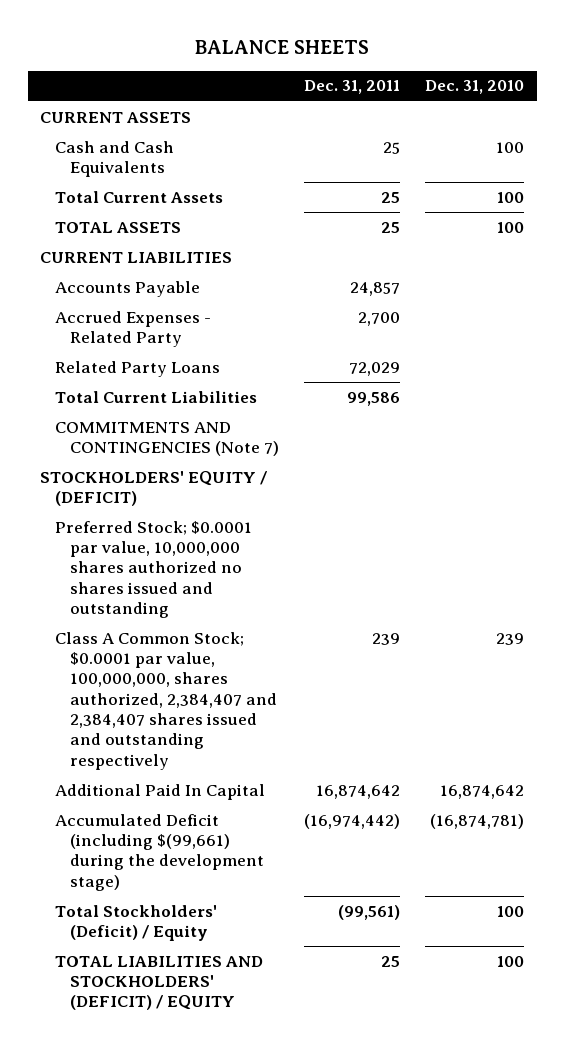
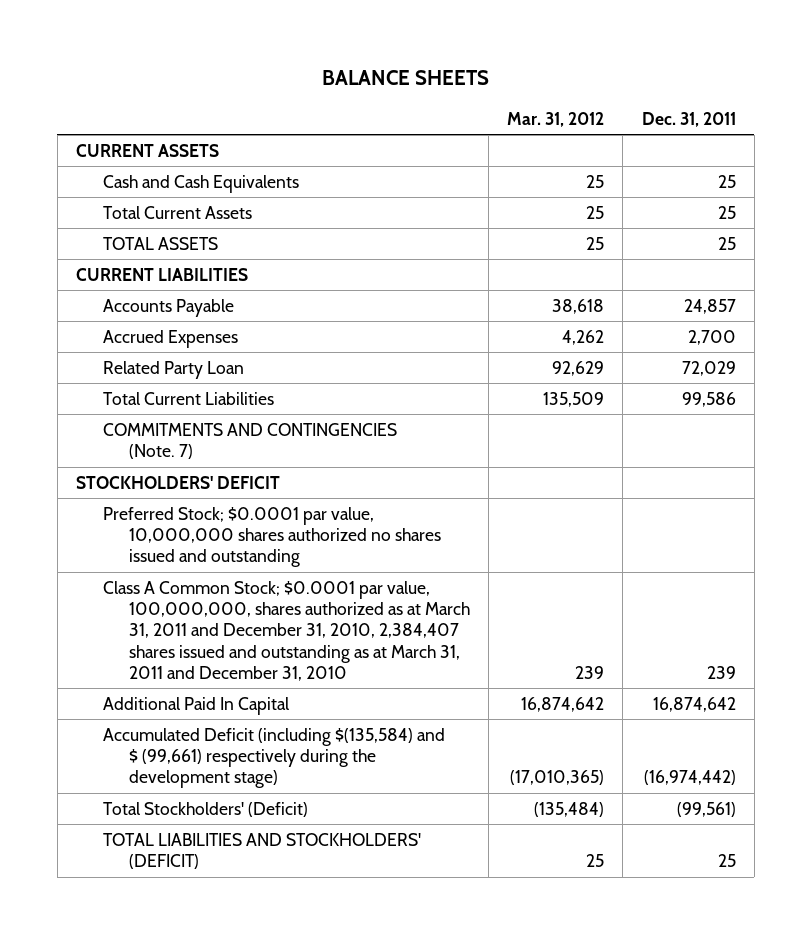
[425,80,525,95] Dec. 31, 2010 -> none
none -> [507,111,605,127] Mar. 31, 2012
[55,310,212,348] Accrued Expenses - Related Party -> [102,329,238,348] Accrued Expenses
[55,360,221,377] Related Party Loans -> [102,360,244,379] Related Party Loan
[55,421,280,457] COMMITMENTS AND CONTINGENCIES (Note 7) -> [102,422,397,460] COMMITMENTS AND CONTINGENCIES (Note. 7)
[40,470,268,507] STOCKHOLDERS' EQUITY / (DEFICIT) -> [76,475,281,489] STOCKHOLDERS' DEFICIT
[55,631,278,770] Class A Common Stock; $0.0001 par value, 100,000,000, shares authorized, 2,384,407 and 2,384,407 shares issued and outstanding respectively -> [102,580,470,681] Class A Common Stock; $0.0001 par value, 100,000,000, shares authorized as at March 31, 2011 and December 31, 2010, 2,384,407 shares issued and outstanding as at March 31, 2011 and December 31, 2010
[55,813,265,891] Accumulated Deficit (including $(99,661) during the development stage) -> [102,727,445,789] Accumulated Deficit (including $(135,584) and $ (99,661) respectively during the development stage)
[55,904,218,942] Total Stockholders' (Deficit) / Equity -> [102,801,308,817] Total Stockholders' (Deficit)
[55,955,264,1011] TOTAL LIABILITIES AND STOCKHOLDERS' (DEFICIT) / EQUITY -> [102,832,421,870] TOTAL LIABILITIES AND STOCKHOLDERS' (DEFICIT)

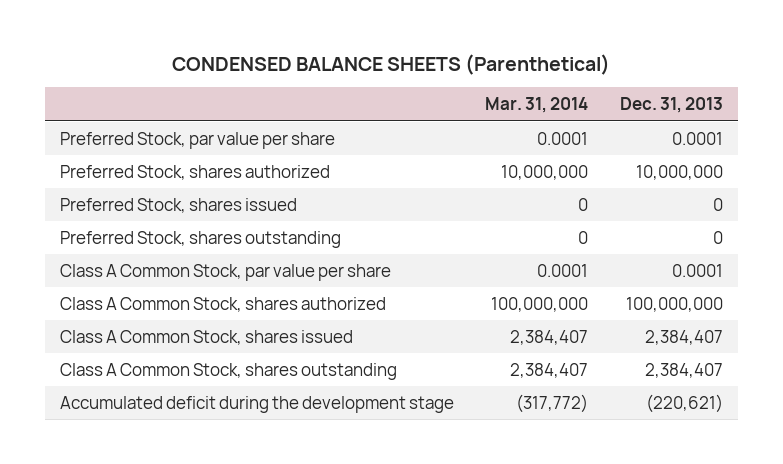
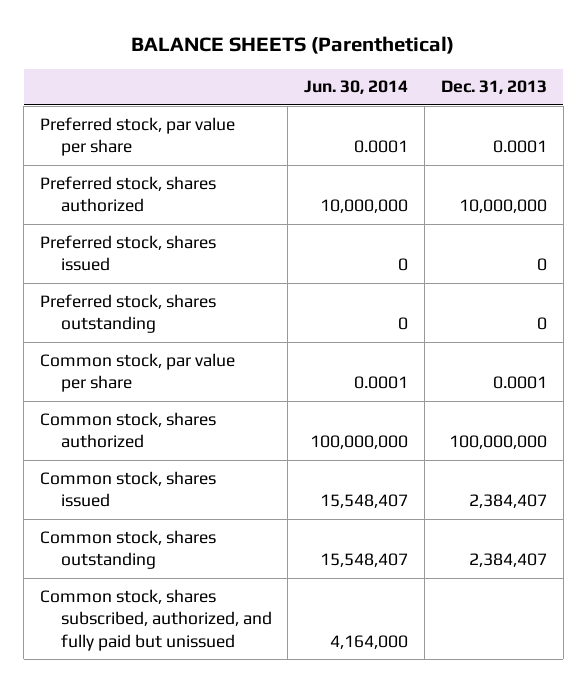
[172,53,611,75] CONDENSED BALANCE SHEETS (Parenthetical) -> [131,35,455,54] BALANCE SHEETS (Parenthetical)
[485,97,589,114] Mar. 31, 2014 -> none
none -> [304,80,409,95] Jun. 30, 2014
[60,395,455,413] Accumulated deficit during the development stage -> none
[60,131,336,149] Preferred Stock, par value per share -> [39,116,235,157] Preferred stock, par value per share
[60,164,331,180] Preferred Stock, shares authorized -> [39,175,216,213] Preferred stock, shares authorized
[60,197,298,213] Preferred Stock, shares issued -> [39,234,216,272] Preferred stock, shares issued
[60,230,342,248] Preferred Stock, shares outstanding -> [39,293,216,334] Preferred stock, shares outstanding
[60,263,392,281] Class A Common Stock, par value per share -> [39,352,235,393] Common stock, par value per share
[60,296,387,312] Class A Common Stock, shares authorized -> [39,411,216,449] Common stock, shares authorized
[60,329,354,345] Class A Common Stock, shares issued -> [39,470,216,508] Common stock, shares issued
[60,362,398,380] Class A Common Stock, shares outstanding -> [39,529,216,570] Common stock, shares outstanding
none -> [39,588,272,651] Common stock, shares subscribed, authorized, and fully paid but unissued

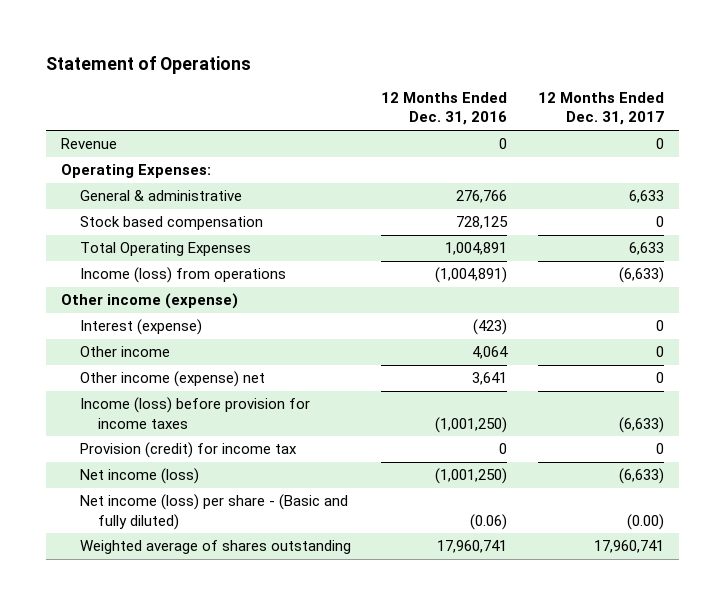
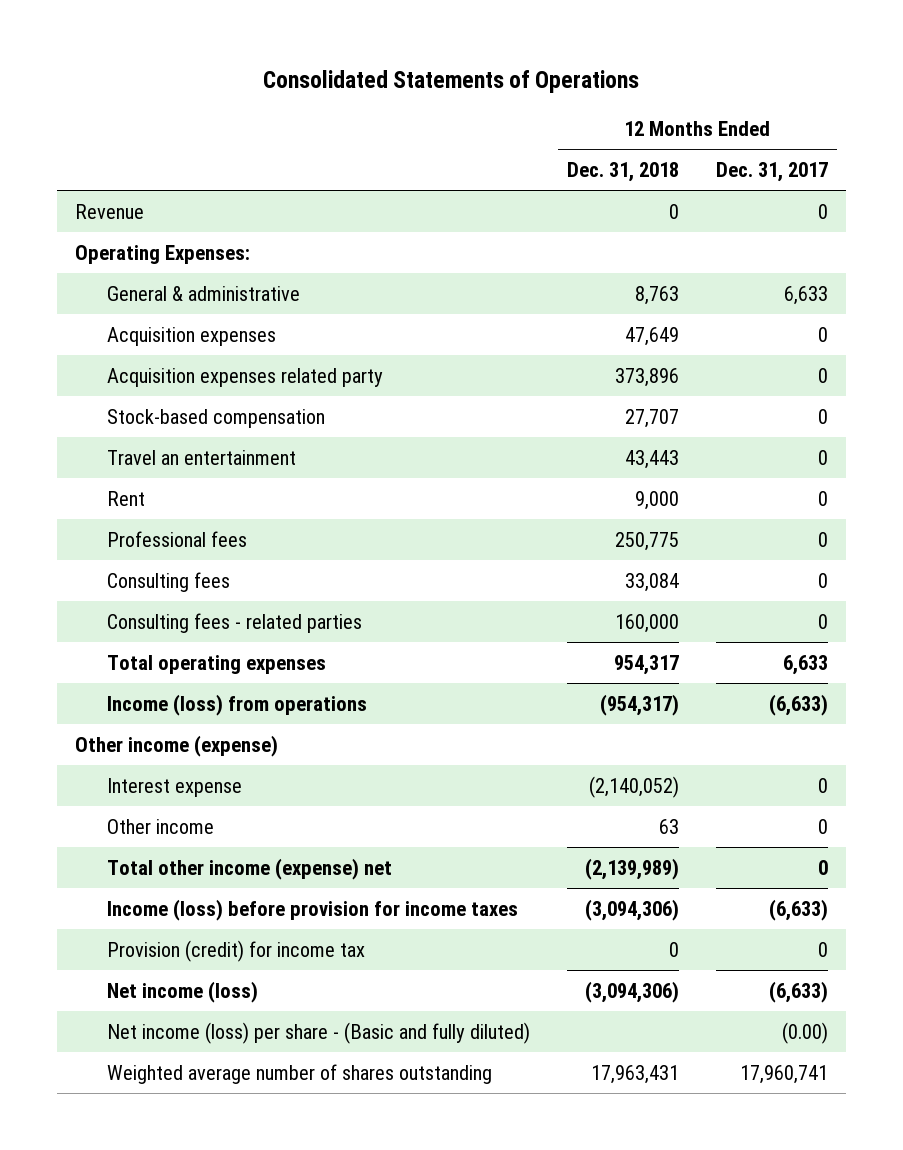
[46,55,252,74] Statement of Operations -> [263,70,640,94] Consolidated Statements of Operations
[381,92,508,126] 12 Months Ended Dec. 31, 2016 -> none
none -> [566,161,679,182] Dec. 31, 2018
none -> [107,326,277,346] Acquisition expenses
none -> [107,367,384,387] Acquisition expenses related party
[79,216,263,231] Stock based compensation -> [107,408,326,428] Stock-based compensation
none -> [107,449,297,465] Travel an entertainment
none -> [107,490,146,506] Rent
none -> [107,530,248,547] Professional fees
none -> [107,571,231,592] Consulting fees
none -> [107,612,363,633] Consulting fees - related parties
[79,242,251,257] Total Operating Expenses -> [107,654,327,674] Total operating expenses
[79,319,202,336] Interest (expense) -> [107,777,243,797] Interest expense
[79,371,265,388] Other income (expense) net -> [107,857,393,880] Total other income (expense) net
[79,540,351,555] Weighted average of shares outstanding -> [107,1063,493,1084] Weighted average number of shares outstanding

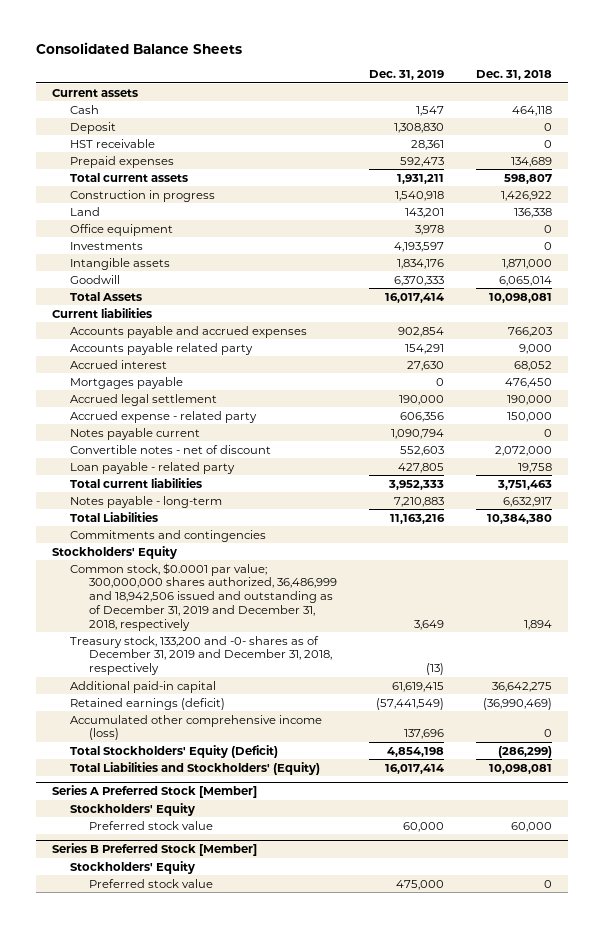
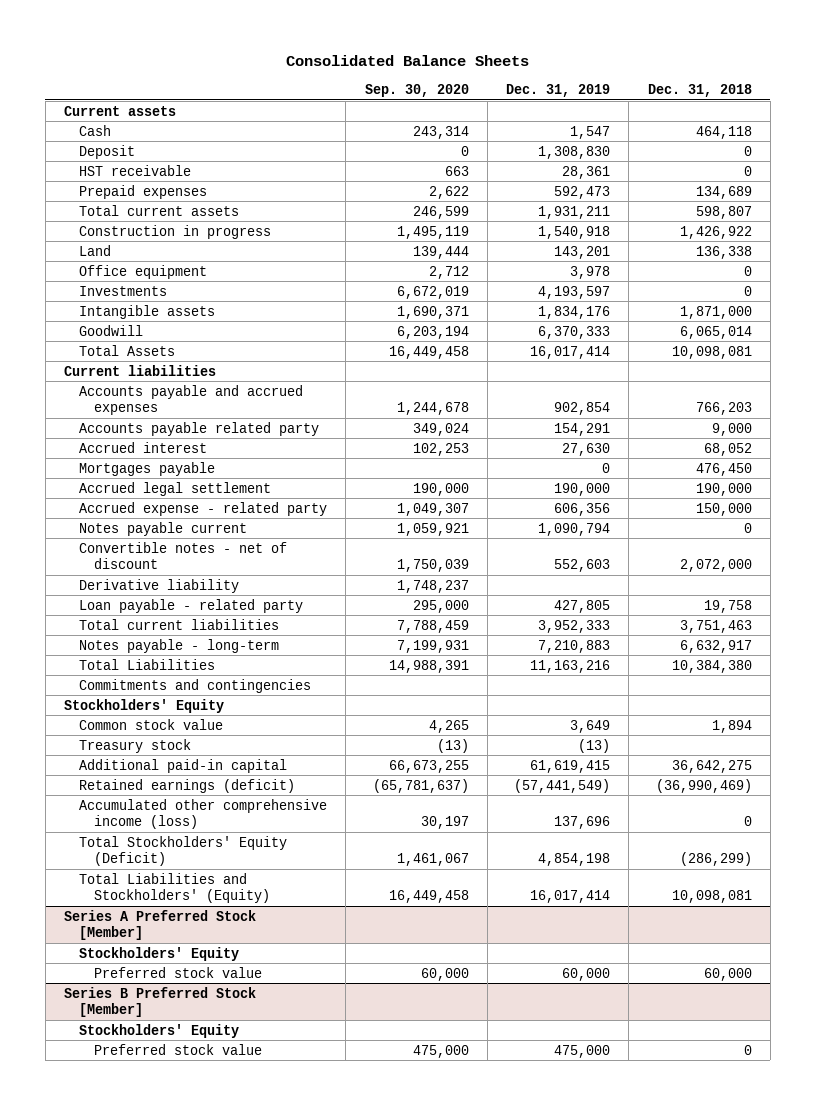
none -> [364,83,469,97] Sep. 30, 2020
none -> [79,578,240,593] Derivative liability
[70,562,337,631] Common stock, $0.0001 par value; 300,000,000 shares authorized, 36,486,999 and 18,942,506 issued and outstanding as of December 31, 2019 and December 31, 2018, respectively -> [79,718,224,730] Common stock value
[70,635,332,676] Treasury stock, 133,200 and -0- shares as of December 31, 2019 and December 31, 2018, respectively -> [79,738,192,753] Treasury stock

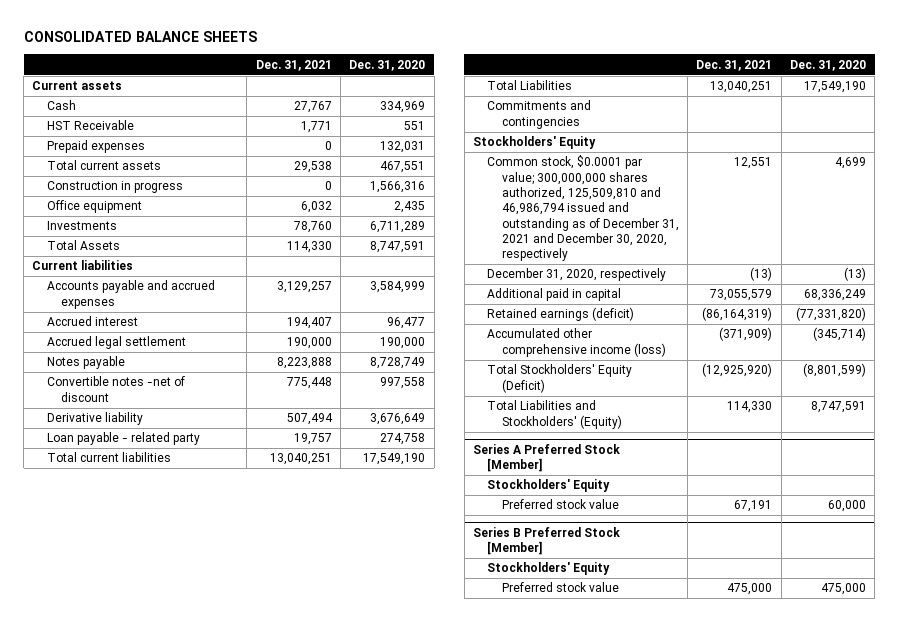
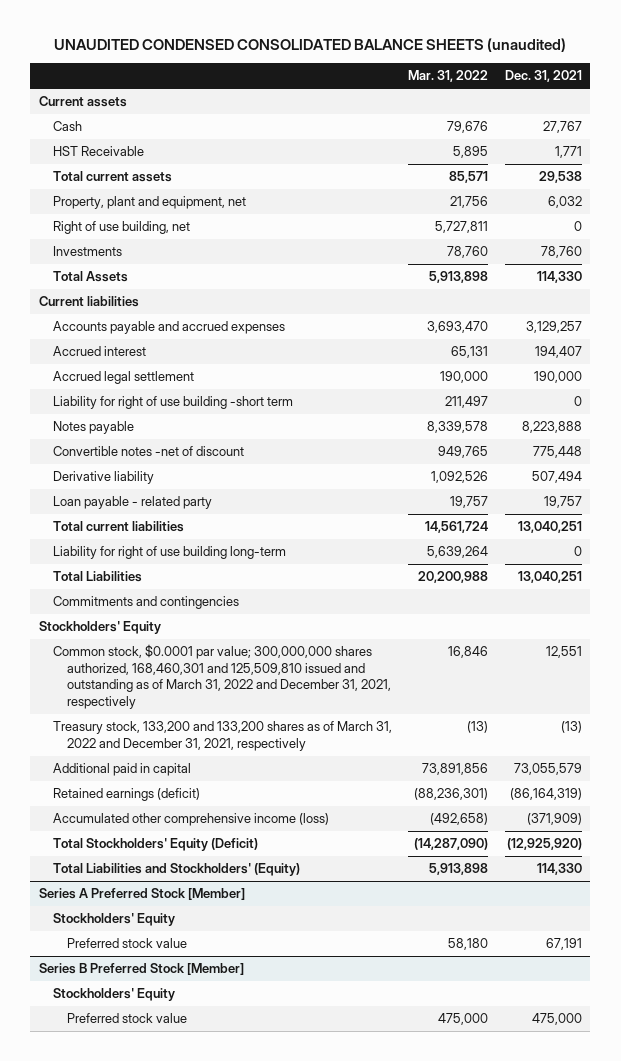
[23,31,257,43] CONSOLIDATED BALANCE SHEETS -> [54,38,567,53] UNAUDITED CONDENSED CONSOLIDATED BALANCE SHEETS (unaudited)
[349,59,426,71] Dec. 31, 2020 -> none
none -> [408,70,489,83] Mar. 31, 2022
[46,140,145,154] Prepaid expenses -> none
[46,181,183,194] Construction in progress -> none
[46,200,142,214] Office equipment -> [52,196,246,210] Property, plant and equipment, net
none -> [52,221,190,235] Right of use building, net
none -> [52,396,293,410] Liability for right of use building -short term
none -> [52,546,286,560] Liability for right of use building long-term
[487,155,679,262] Common stock, $0.0001 par value; 300,000,000 shares authorized, 125,509,810 and 46,986,794 issued and outstanding as of December 31, 2021 and December 30, 2020, respectively -> [52,644,391,709] Common stock, $0.0001 par value; 300,000,000 shares authorized, 168,460,301 and 125,509,810 issued and outstanding as of March 31, 2022 and December 31, 2021, respectively
[487,268,667,282] December 31, 2020, respectively -> [52,721,392,751] Treasury stock, 133,200 and 133,200 shares as of March 31, 2022 and December 31, 2021, respectively

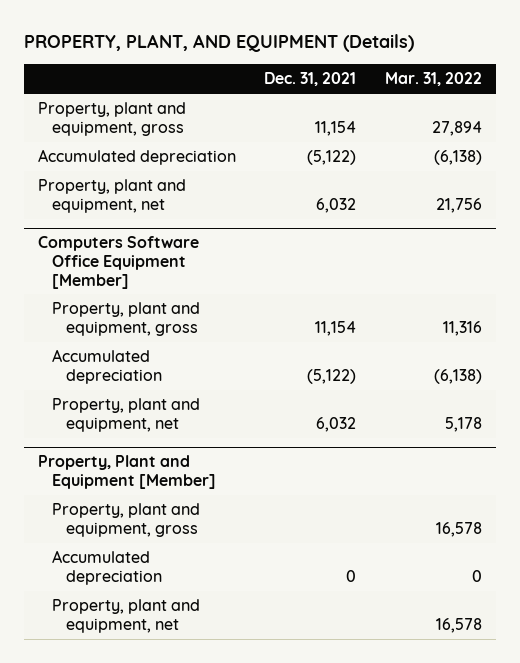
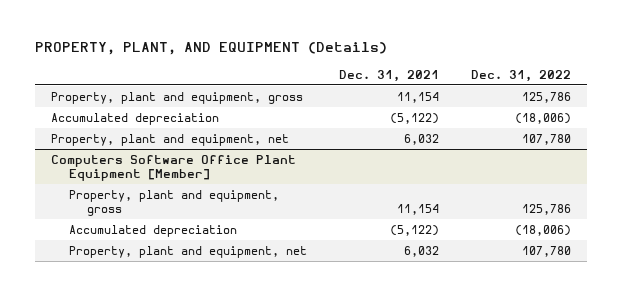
[384,72,482,87] Mar. 31, 2022 -> none
none -> [471,69,572,82] Dec. 31, 2022
[37,236,199,289] Computers Software Office Equipment [Member] -> [50,154,296,181] Computers Software Office Plant Equipment [Member]
[37,455,217,489] Property, Plant and Equipment [Member] -> none
[52,503,201,537] Property, plant and equipment, gross -> none
[52,550,163,585] Accumulated depreciation -> none
[52,599,201,633] Property, plant and equipment, net -> none

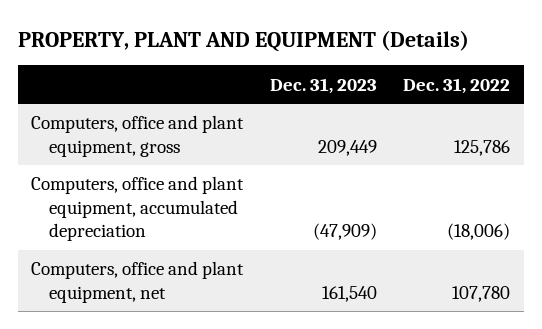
[34,42,387,56] PROPERTY, PLANT, AND EQUIPMENT (Details) -> [17,29,469,52] PROPERTY, PLANT AND EQUIPMENT (Details)
[338,69,439,82] Dec. 31, 2021 -> none
none -> [269,77,377,94] Dec. 31, 2023
[50,154,296,181] Computers Software Office Plant Equipment [Member] -> none
[68,189,279,216] Property, plant and equipment, gross -> none
[68,224,237,237] Accumulated depreciation -> none
[68,245,307,258] Property, plant and equipment, net -> none
[50,91,303,104] Property, plant and equipment, gross -> [31,115,245,157] Computers, office and plant equipment, gross
[50,112,219,125] Accumulated depreciation -> [31,176,245,242] Computers, office and plant equipment, accumulated depreciation
[50,133,289,146] Property, plant and equipment, net -> [31,261,245,303] Computers, office and plant equipment, net

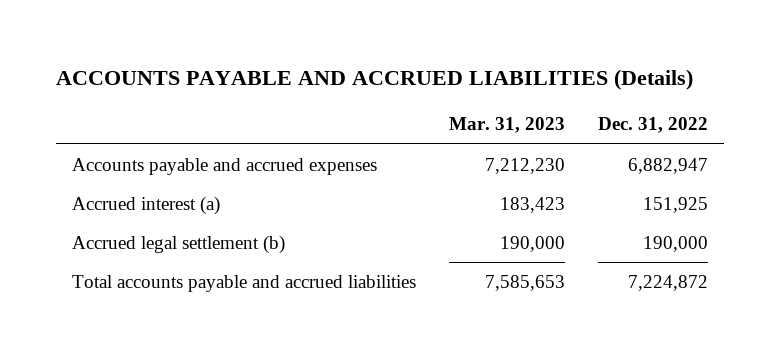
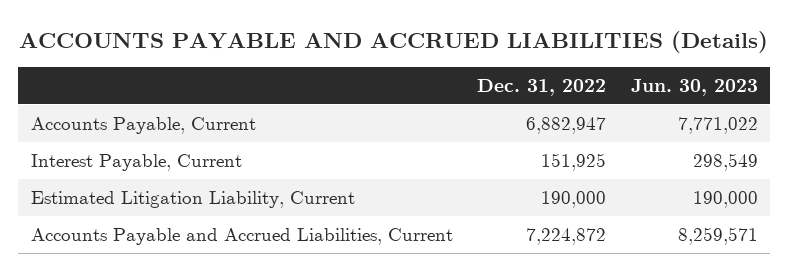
[449,117,566,134] Mar. 31, 2023 -> none
none -> [631,78,759,96] Jun. 30, 2023
[72,157,378,175] Accounts payable and accrued expenses -> [30,116,256,134] Accounts Payable, Current
[72,195,221,215] Accrued interest (a) -> [30,153,242,171] Interest Payable, Current
[72,234,286,254] Accrued legal settlement (b) -> [30,190,355,208] Estimated Litigation Liability, Current
[72,274,417,292] Total accounts payable and accrued liabilities -> [30,227,453,245] Accounts Payable and Accrued Liabilities, Current

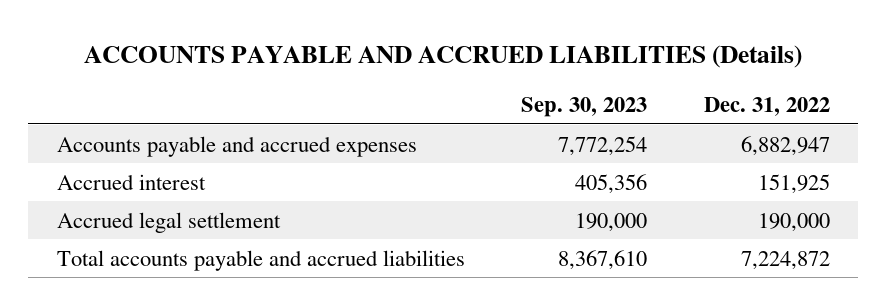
[631,78,759,96] Jun. 30, 2023 -> none
none -> [521,96,648,117] Sep. 30, 2023
[30,116,256,134] Accounts Payable, Current -> [56,135,417,157] Accounts payable and accrued expenses
[30,153,242,171] Interest Payable, Current -> [56,173,206,190] Accrued interest
[30,190,355,208] Estimated Litigation Liability, Current -> [56,211,281,233] Accrued legal settlement
[30,227,453,245] Accounts Payable and Accrued Liabilities, Current -> [56,249,465,271] Total accounts payable and accrued liabilities

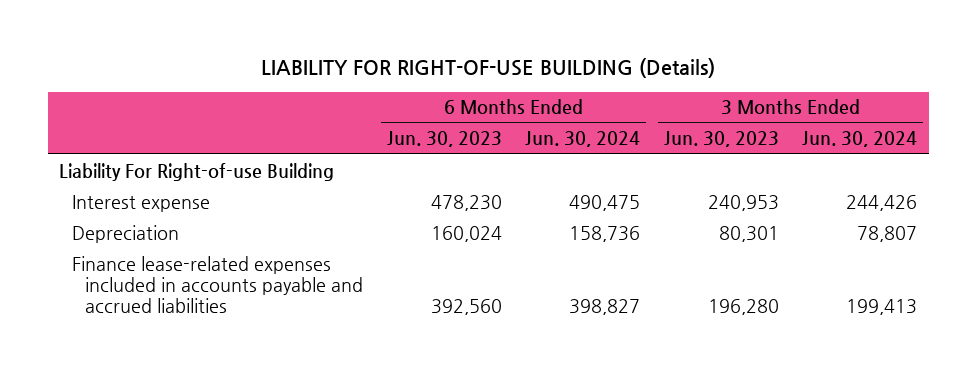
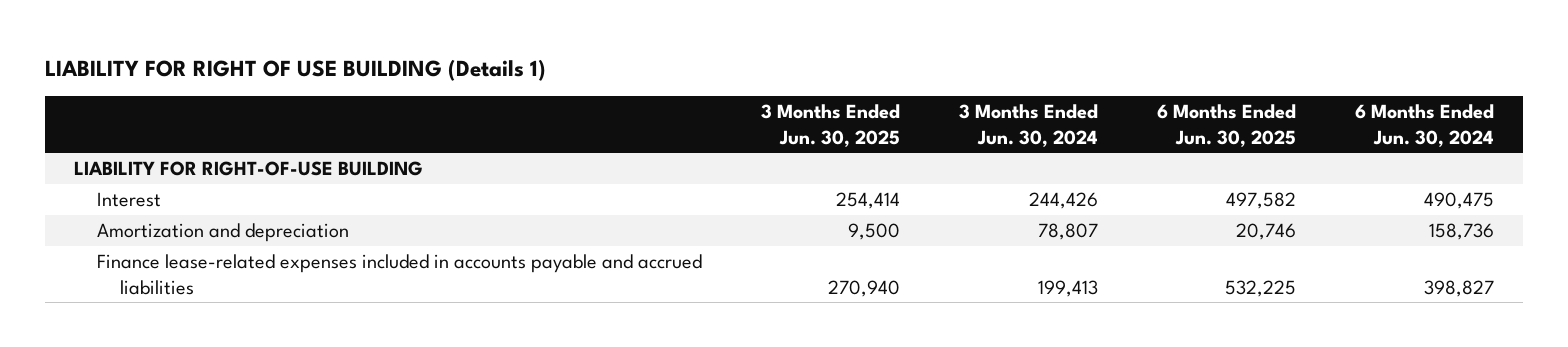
[261,58,716,79] LIABILITY FOR RIGHT-OF-USE BUILDING (Details) -> [45,58,547,81] LIABILITY FOR RIGHT OF USE BUILDING (Details 1)
[386,131,502,148] Jun. 30, 2023 -> none
[663,131,779,148] Jun. 30, 2023 -> none
none -> [761,103,901,147] 3 Months Ended Jun. 30, 2025
none -> [1157,103,1297,147] 6 Months Ended Jun. 30, 2025
[59,162,335,181] Liability For Right-of-use Building -> [74,160,424,176] LIABILITY FOR RIGHT-OF-USE BUILDING
[72,194,211,212] Interest expense -> [97,191,162,207] Interest
[72,224,180,243] Depreciation -> [97,222,350,242] Amortization and depreciation

